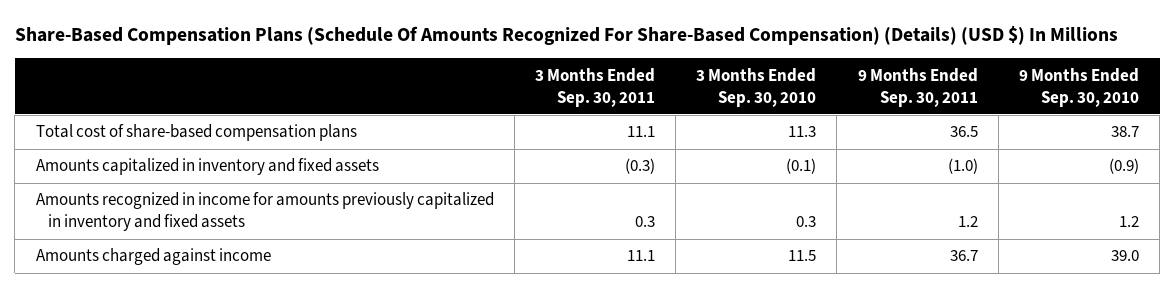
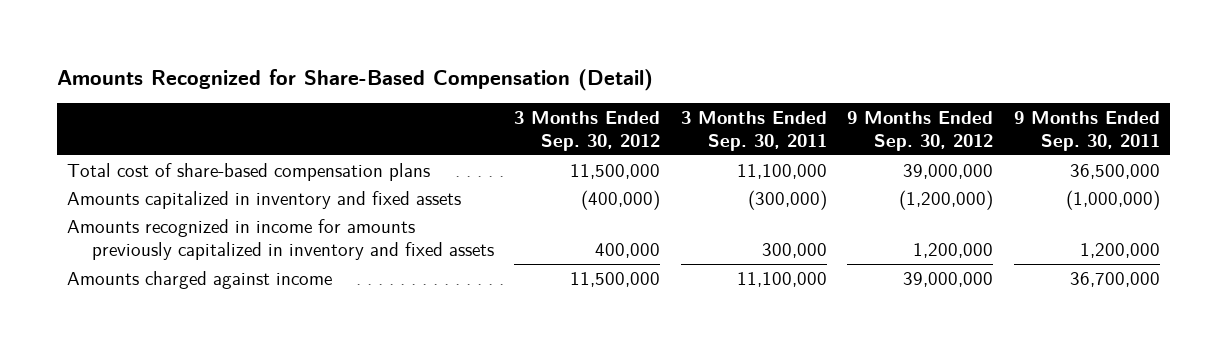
[14,26,1118,46] Share-Based Compensation Plans (Schedule Of Amounts Recognized For Share-Based Compensation) (Details) (USD $) In Millions -> [56,69,653,92] Amounts Recognized for Share-Based Compensation (Detail)
[696,67,817,107] 3 Months Ended Sep. 30, 2010 -> none
[1018,67,1139,107] 9 Months Ended Sep. 30, 2010 -> none
none -> [514,110,661,152] 3 Months Ended Sep. 30, 2012
none -> [847,110,994,152] 9 Months Ended Sep. 30, 2012
[626,126,655,138] 11.1 -> [736,163,827,179] 11,100,000
[949,126,978,138] 36.5 -> [1069,163,1160,179] 36,500,000
[624,158,655,175] (0.3) -> [747,189,827,210] (300,000)
[947,158,978,175] (1.0) -> [1065,189,1160,210] (1,000,000)
[634,216,655,228] 0.3 -> [761,242,827,258] 300,000
[957,216,978,228] 1.2 -> [1079,242,1160,258] 1,200,000
[626,250,655,262] 11.1 -> [736,271,827,287] 11,100,000
[949,250,978,262] 36.7 -> [1069,271,1160,287] 36,700,000

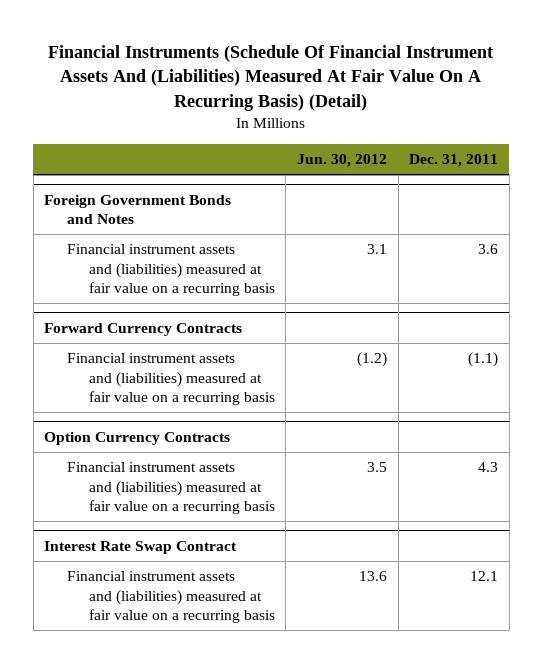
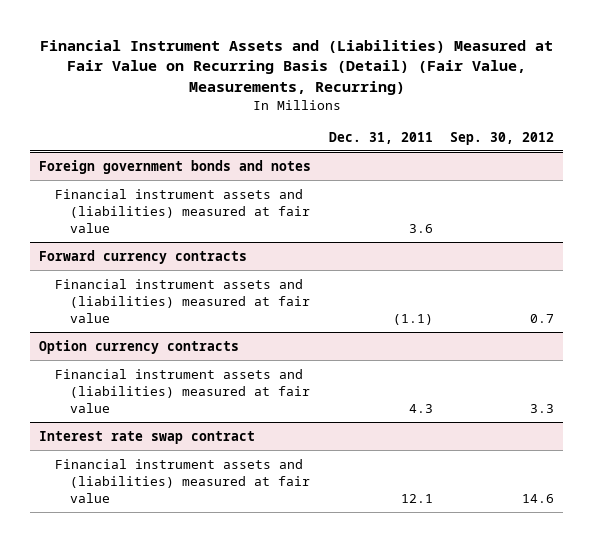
[48,44,494,111] Financial Instruments (Schedule Of Financial Instrument Assets And (Liabilities) Measured At Fair Value On A Recurring Basis) (Detail) -> [39,39,553,95] Financial Instrument Assets and (Liabilities) Measured at Fair Value on Recurring Basis (Detail) (Fair Value, Measurements, Recurring)
[296,154,387,168] Jun. 30, 2012 -> none
none -> [450,131,555,145] Sep. 30, 2012
[44,195,232,225] Foreign Government Bonds and Notes -> [39,159,312,174] Foreign government bonds and notes
[66,244,275,296] Financial instrument assets and (liabilities) measured at fair value on a recurring basis -> [54,188,311,233] Financial instrument assets and (liabilities) measured at fair value
[44,323,243,337] Forward Currency Contracts -> [39,249,248,264] Forward currency contracts
[66,353,275,405] Financial instrument assets and (liabilities) measured at fair value on a recurring basis -> [54,278,311,323] Financial instrument assets and (liabilities) measured at fair value
[44,432,231,446] Option Currency Contracts -> [39,339,240,354] Option currency contracts
[66,462,275,514] Financial instrument assets and (liabilities) measured at fair value on a recurring basis -> [54,368,311,413] Financial instrument assets and (liabilities) measured at fair value
[44,541,238,555] Interest Rate Swap Contract -> [39,430,256,444] Interest rate swap contract
[66,571,275,623] Financial instrument assets and (liabilities) measured at fair value on a recurring basis -> [54,458,311,503] Financial instrument assets and (liabilities) measured at fair value

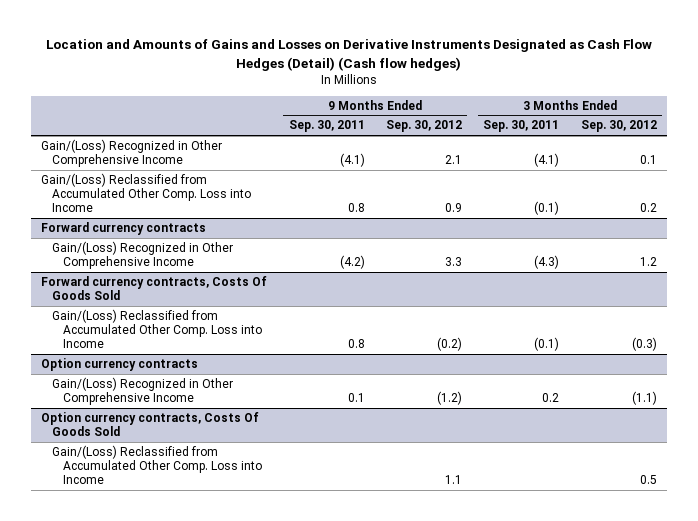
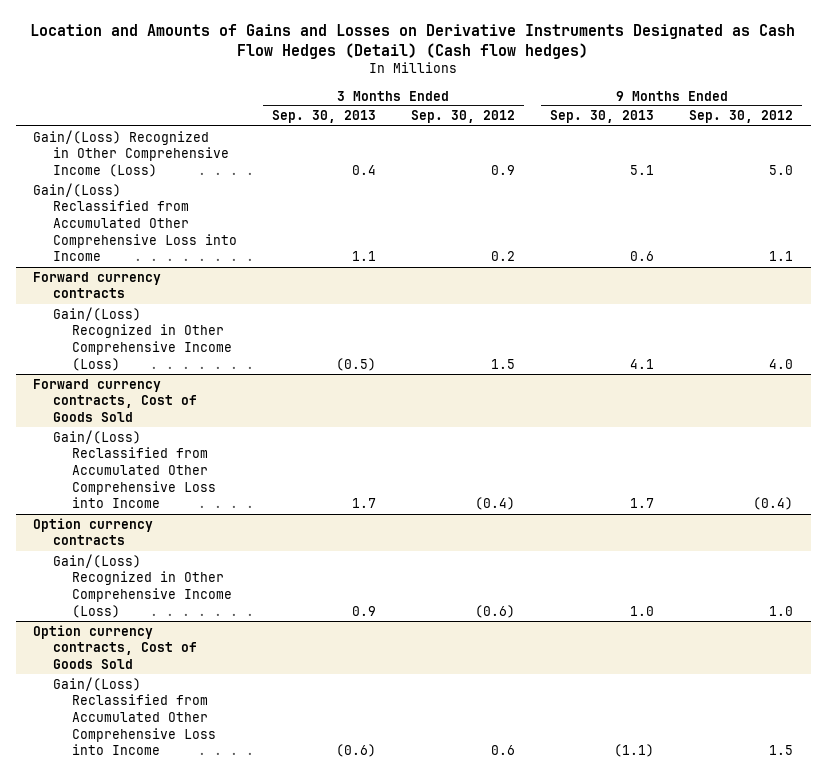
[288,120,365,133] Sep. 30, 2011 -> none
[483,120,560,133] Sep. 30, 2011 -> none
none -> [271,110,376,124] Sep. 30, 2013
none -> [550,110,655,124] Sep. 30, 2013
[41,139,223,167] Gain/(Loss) Recognized in Other Comprehensive Income -> [33,129,229,178] Gain/(Loss) Recognized in Other Comprehensive Income (Loss)
[444,154,462,164] 2.1 -> [769,165,794,176] 5.0
[639,154,657,164] 0.1 -> [490,165,515,176] 0.9
[41,173,252,212] Gain/(Loss) Reclassified from Accumulated Other Comp. Loss into Income -> [33,182,237,262] Gain/(Loss) Reclassified from Accumulated Other Comprehensive Loss into Income
[444,202,462,212] 0.9 -> [769,251,794,262] 1.1
[52,241,234,269] Gain/(Loss) Recognized in Other Comprehensive Income -> [52,306,233,371] Gain/(Loss) Recognized in Other Comprehensive Income (Loss)
[444,256,462,266] 3.3 -> [769,358,794,369] 4.0
[639,256,657,266] 1.2 -> [490,358,515,369] 1.5
[41,276,268,300] Forward currency contracts, Costs Of Goods Sold -> [33,378,197,423] Forward currency contracts, Cost of Goods Sold
[52,309,263,348] Gain/(Loss) Reclassified from Accumulated Other Comp. Loss into Income -> [52,429,217,509] Gain/(Loss) Reclassified from Accumulated Other Comprehensive Loss into Income
[436,336,462,351] (0.2) -> [753,497,794,511] (0.4)
[631,336,657,351] (0.3) -> [474,497,515,511] (0.4)
[52,377,234,405] Gain/(Loss) Recognized in Other Comprehensive Income -> [52,553,233,618] Gain/(Loss) Recognized in Other Comprehensive Income (Loss)
[436,390,462,405] (1.2) -> [769,605,794,616] 1.0
[631,390,657,405] (1.1) -> [474,604,515,618] (0.6)
[41,412,260,436] Option currency contracts, Costs Of Goods Sold -> [33,624,197,670] Option currency contracts, Cost of Goods Sold
[52,445,263,484] Gain/(Loss) Reclassified from Accumulated Other Comp. Loss into Income -> [52,676,217,756] Gain/(Loss) Reclassified from Accumulated Other Comprehensive Loss into Income
[444,474,462,484] 1.1 -> [769,745,794,756] 1.5
[639,474,657,484] 0.5 -> [490,745,515,756] 0.6

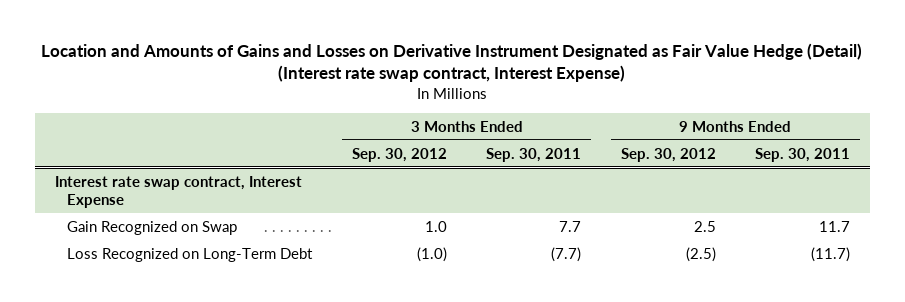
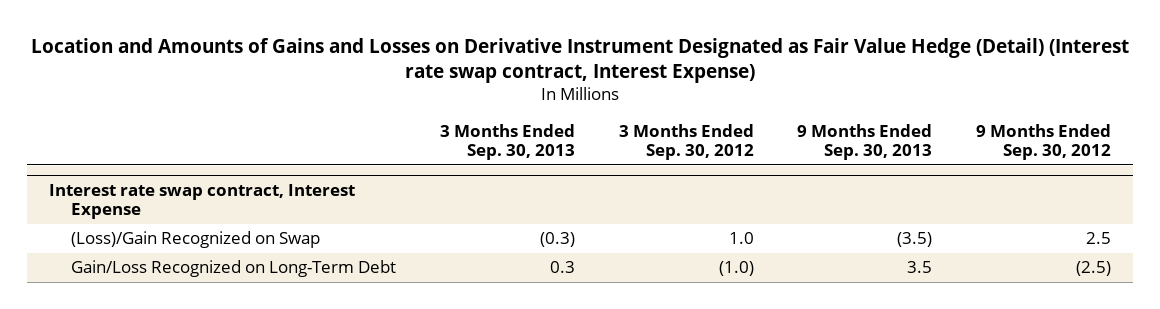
[486,147,582,162] Sep. 30, 2011 -> none
[755,147,851,162] Sep. 30, 2011 -> none
none -> [439,123,575,161] 3 Months Ended Sep. 30, 2013
none -> [797,123,933,161] 9 Months Ended Sep. 30, 2013
[67,220,238,235] Gain Recognized on Swap -> [71,231,321,249] (Loss)/Gain Recognized on Swap
[67,247,314,262] Loss Recognized on Long-Term Debt -> [71,260,397,278] Gain/Loss Recognized on Long-Term Debt

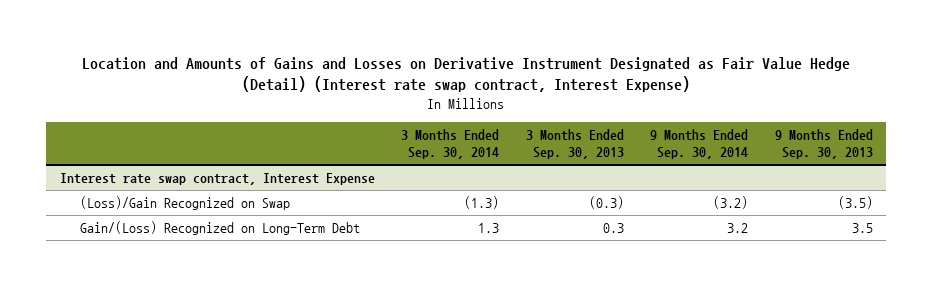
[618,123,754,161] 3 Months Ended Sep. 30, 2012 -> none
[976,123,1112,161] 9 Months Ended Sep. 30, 2012 -> none
none -> [401,129,500,160] 3 Months Ended Sep. 30, 2014
none -> [650,129,749,160] 9 Months Ended Sep. 30, 2014
[71,260,397,278] Gain/Loss Recognized on Long-Term Debt -> [80,221,361,236] Gain/(Loss) Recognized on Long-Term Debt

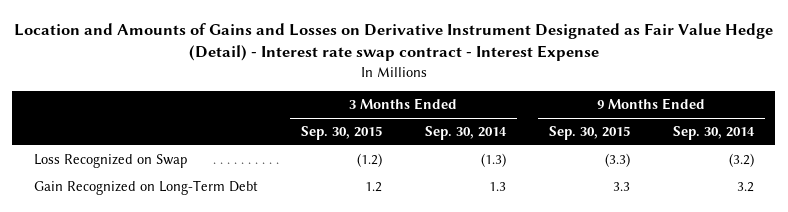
[82,56,851,93] Location and Amounts of Gains and Losses on Derivative Instrument Designated as Fair Value Hedge (Detail) (Interest rate swap contract, Interest Expense) -> [13,22,773,62] Location and Amounts of Gains and Losses on Derivative Instrument Designated as Fair Value Hedge (Detail) - Interest rate swap contract - Interest Expense
[525,129,624,160] 3 Months Ended Sep. 30, 2013 -> none
[774,129,873,160] 9 Months Ended Sep. 30, 2013 -> none
none -> [300,126,382,141] Sep. 30, 2015
none -> [548,126,630,141] Sep. 30, 2015
[59,173,375,186] Interest rate swap contract, Interest Expense -> none
[80,196,291,211] (Loss)/Gain Recognized on Swap -> [33,154,188,169] Loss Recognized on Swap
[80,221,361,236] Gain/(Loss) Recognized on Long-Term Debt -> [33,180,258,196] Gain Recognized on Long-Term Debt

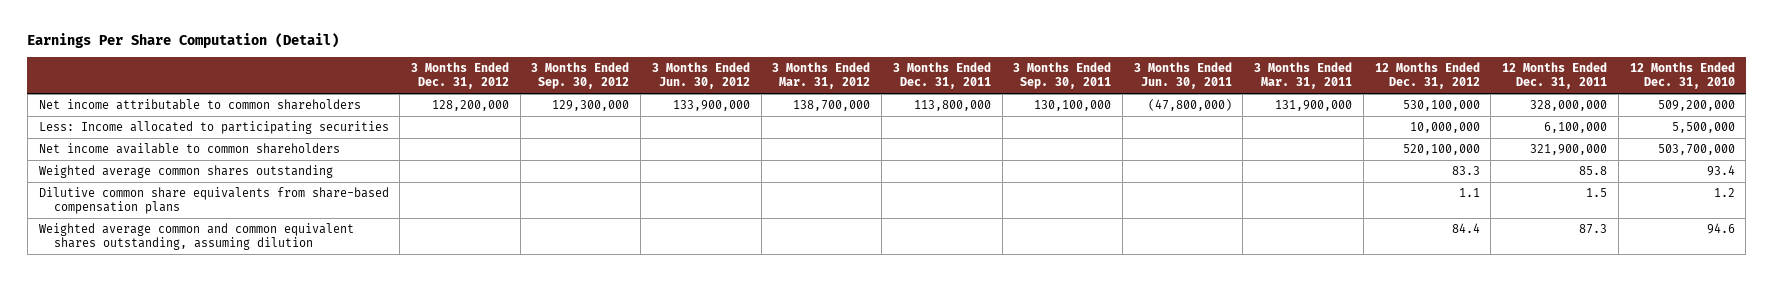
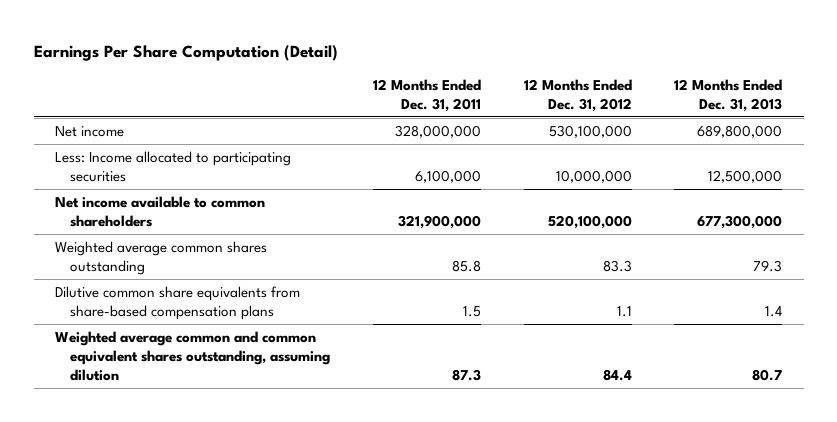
[411,62,510,89] 3 Months Ended Dec. 31, 2012 -> none
[531,62,630,89] 3 Months Ended Sep. 30, 2012 -> none
[651,62,750,89] 3 Months Ended Jun. 30, 2012 -> none
[772,62,871,89] 3 Months Ended Mar. 31, 2012 -> none
[892,62,991,89] 3 Months Ended Dec. 31, 2011 -> none
[1013,62,1112,89] 3 Months Ended Sep. 30, 2011 -> none
[1133,62,1232,89] 3 Months Ended Jun. 30, 2011 -> none
[1254,62,1353,89] 3 Months Ended Mar. 31, 2011 -> none
[1629,62,1735,89] 12 Months Ended Dec. 31, 2010 -> none
none -> [674,78,783,112] 12 Months Ended Dec. 31, 2013
[38,99,361,111] Net income attributable to common shareholders -> [54,125,124,137] Net income

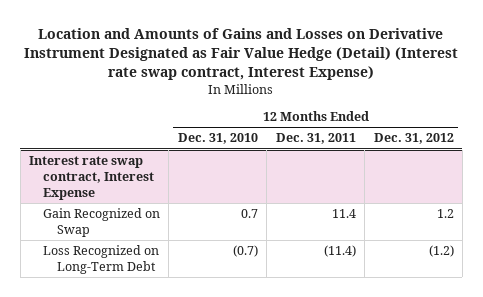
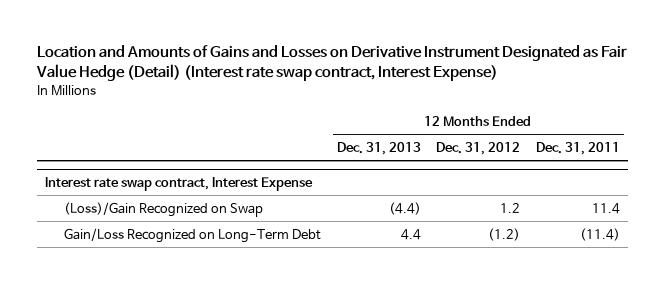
[177,133,258,145] Dec. 31, 2010 -> none
none -> [336,141,421,155] Dec. 31, 2013
[43,208,161,237] Gain Recognized on Swap -> [63,201,263,217] (Loss)/Gain Recognized on Swap
[43,245,160,274] Loss Recognized on Long-Term Debt -> [63,227,321,243] Gain/Loss Recognized on Long-Term Debt

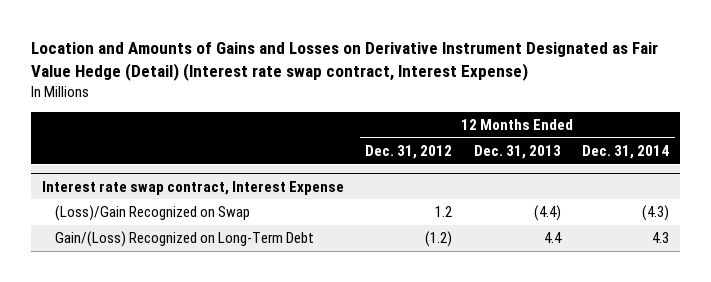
[536,141,621,155] Dec. 31, 2011 -> none
none -> [582,145,670,160] Dec. 31, 2014
[63,227,321,243] Gain/Loss Recognized on Long-Term Debt -> [55,231,315,248] Gain/(Loss) Recognized on Long-Term Debt

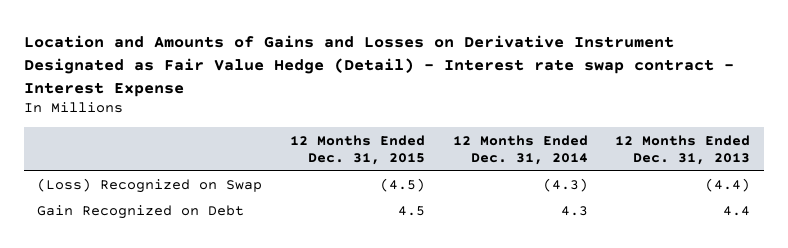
[30,41,658,82] Location and Amounts of Gains and Losses on Derivative Instrument Designated as Fair Value Hedge (Detail) (Interest rate swap contract, Interest Expense) -> [23,34,734,97] Location and Amounts of Gains and Losses on Derivative Instrument Designated as Fair Value Hedge (Detail) - Interest rate swap contract - Interest Expense
[365,145,453,160] Dec. 31, 2012 -> none
none -> [289,134,425,166] 12 Months Ended Dec. 31, 2015
[41,180,344,195] Interest rate swap contract, Interest Expense -> none
[55,205,251,222] (Loss)/Gain Recognized on Swap -> [37,178,263,194] (Loss) Recognized on Swap
[55,231,315,248] Gain/(Loss) Recognized on Long-Term Debt -> [37,205,245,220] Gain Recognized on Debt

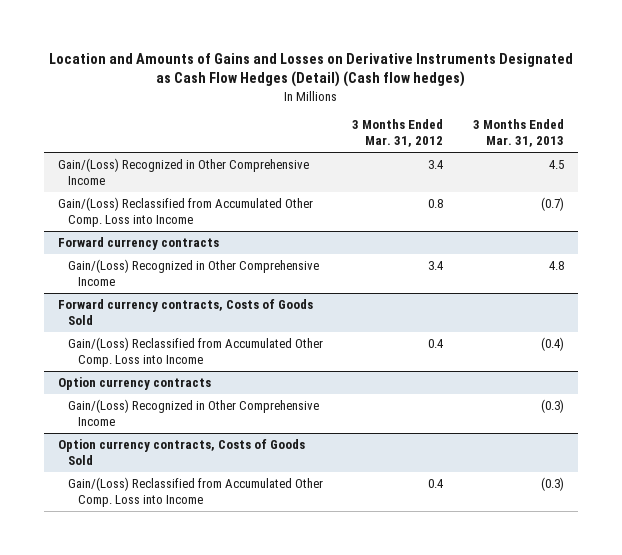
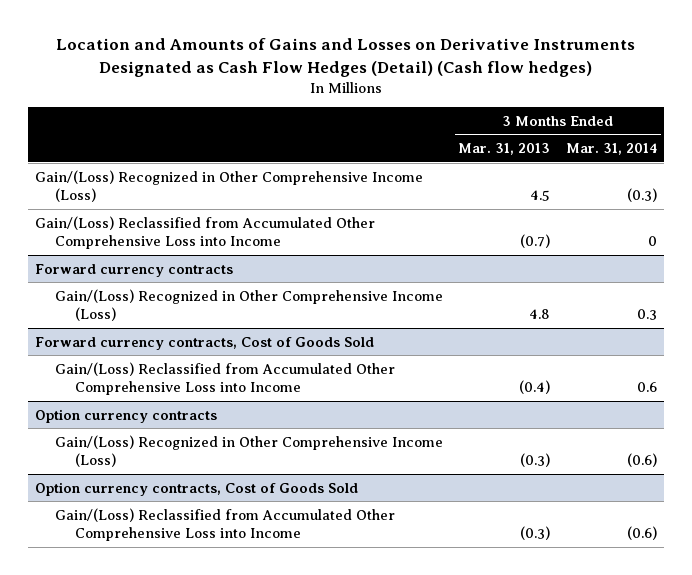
[352,119,444,148] 3 Months Ended Mar. 31, 2012 -> none
none -> [565,143,657,156] Mar. 31, 2014
[58,157,310,185] Gain/(Loss) Recognized in Other Comprehensive Income -> [35,169,424,203] Gain/(Loss) Recognized in Other Comprehensive Income (Loss)
[58,196,314,227] Gain/(Loss) Reclassified from Accumulated Other Comp. Loss into Income -> [35,215,376,250] Gain/(Loss) Reclassified from Accumulated Other Comprehensive Loss into Income
[68,258,320,286] Gain/(Loss) Recognized in Other Comprehensive Income -> [55,288,444,322] Gain/(Loss) Recognized in Other Comprehensive Income (Loss)
[58,298,314,325] Forward currency contracts, Costs of Goods Sold -> [35,336,375,350] Forward currency contracts, Cost of Goods Sold
[68,336,324,367] Gain/(Loss) Reclassified from Accumulated Other Comp. Loss into Income -> [55,361,396,396] Gain/(Loss) Reclassified from Accumulated Other Comprehensive Loss into Income
[68,398,320,426] Gain/(Loss) Recognized in Other Comprehensive Income -> [55,434,444,468] Gain/(Loss) Recognized in Other Comprehensive Income (Loss)
[58,438,306,465] Option currency contracts, Costs of Goods Sold -> [35,481,359,496] Option currency contracts, Cost of Goods Sold
[68,476,324,507] Gain/(Loss) Reclassified from Accumulated Other Comp. Loss into Income -> [55,507,396,542] Gain/(Loss) Reclassified from Accumulated Other Comprehensive Loss into Income

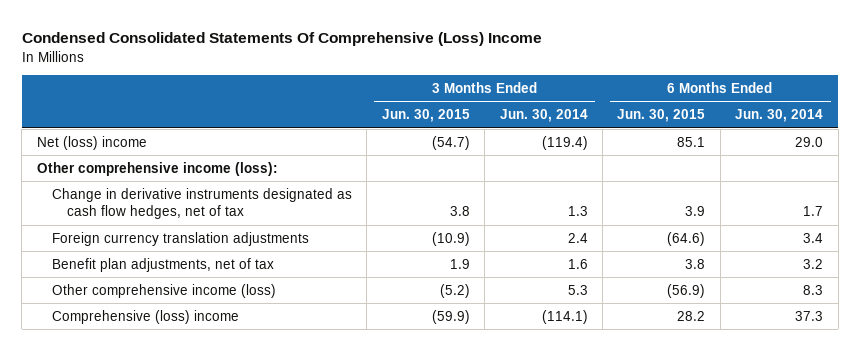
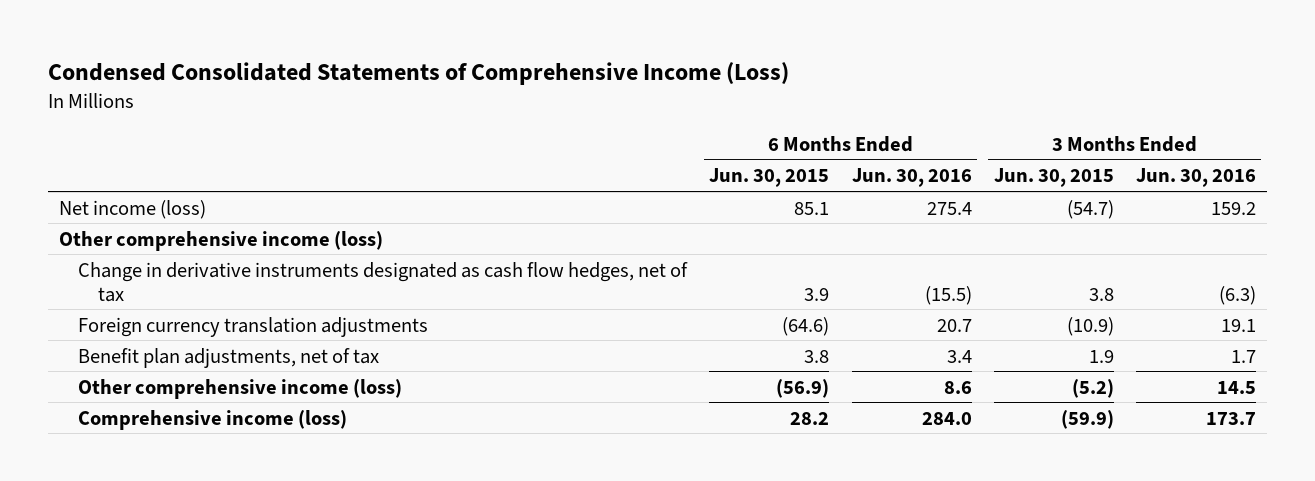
[21,32,542,47] Condensed Consolidated Statements Of Comprehensive (Loss) Income -> [47,61,789,85] Condensed Consolidated Statements of Comprehensive Income (Loss)
[499,109,588,123] Jun. 30, 2014 -> none
[735,109,824,123] Jun. 30, 2014 -> none
none -> [851,168,972,188] Jun. 30, 2016
none -> [1135,168,1256,188] Jun. 30, 2016
[36,135,147,150] Net (loss) income -> [58,199,206,219] Net income (loss)
[36,161,278,176] Other comprehensive income (loss): -> [58,230,383,251] Other comprehensive income (loss)
[51,309,239,324] Comprehensive (loss) income -> [78,409,348,430] Comprehensive income (loss)

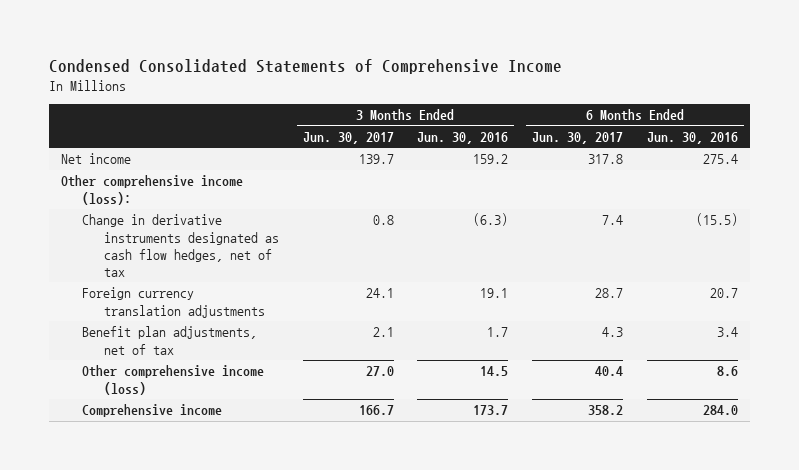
[47,61,789,85] Condensed Consolidated Statements of Comprehensive Income (Loss) -> [48,58,562,74] Condensed Consolidated Statements of Comprehensive Income
[709,168,830,188] Jun. 30, 2015 -> none
[993,168,1114,188] Jun. 30, 2015 -> none
none -> [302,131,394,144] Jun. 30, 2017
none -> [532,131,624,144] Jun. 30, 2017
[58,199,206,219] Net income (loss) -> [60,153,131,165] Net income
[58,230,383,251] Other comprehensive income (loss) -> [60,175,243,205] Other comprehensive income (loss):
[78,409,348,430] Comprehensive income (loss) -> [82,404,223,418] Comprehensive income

